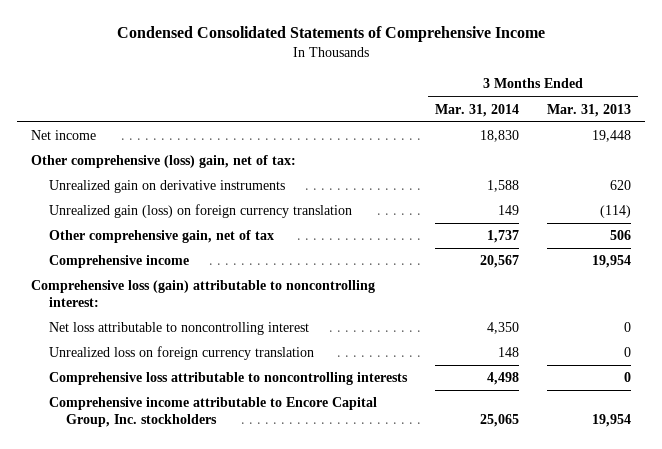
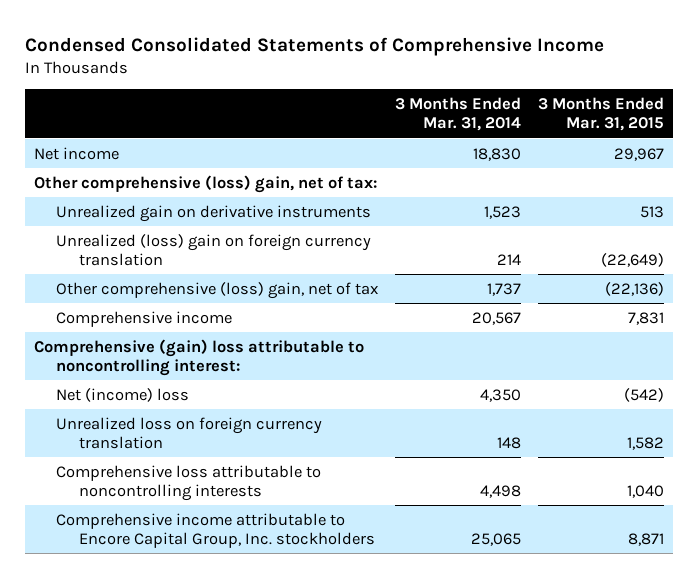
[546,103,631,117] Mar. 31, 2013 -> none
none -> [538,97,665,132] 3 Months Ended Mar. 31, 2015
[486,180,519,193] 1,588 -> [484,205,522,219] 1,523
[48,204,352,219] Unrealized gain (loss) on foreign currency translation -> [56,233,372,266] Unrealized (loss) gain on foreign currency translation
[497,205,519,216] 149 -> [497,253,522,265] 214
[48,230,274,244] Other comprehensive gain, net of tax -> [56,281,379,299] Other comprehensive (loss) gain, net of tax
[30,280,375,307] Comprehensive loss (gain) attributable to noncontrolling interest: -> [33,338,364,376] Comprehensive (gain) loss attributable to noncontrolling interest:
[48,322,309,336] Net loss attributable to noncontrolling interest -> [56,387,190,402] Net (income) loss

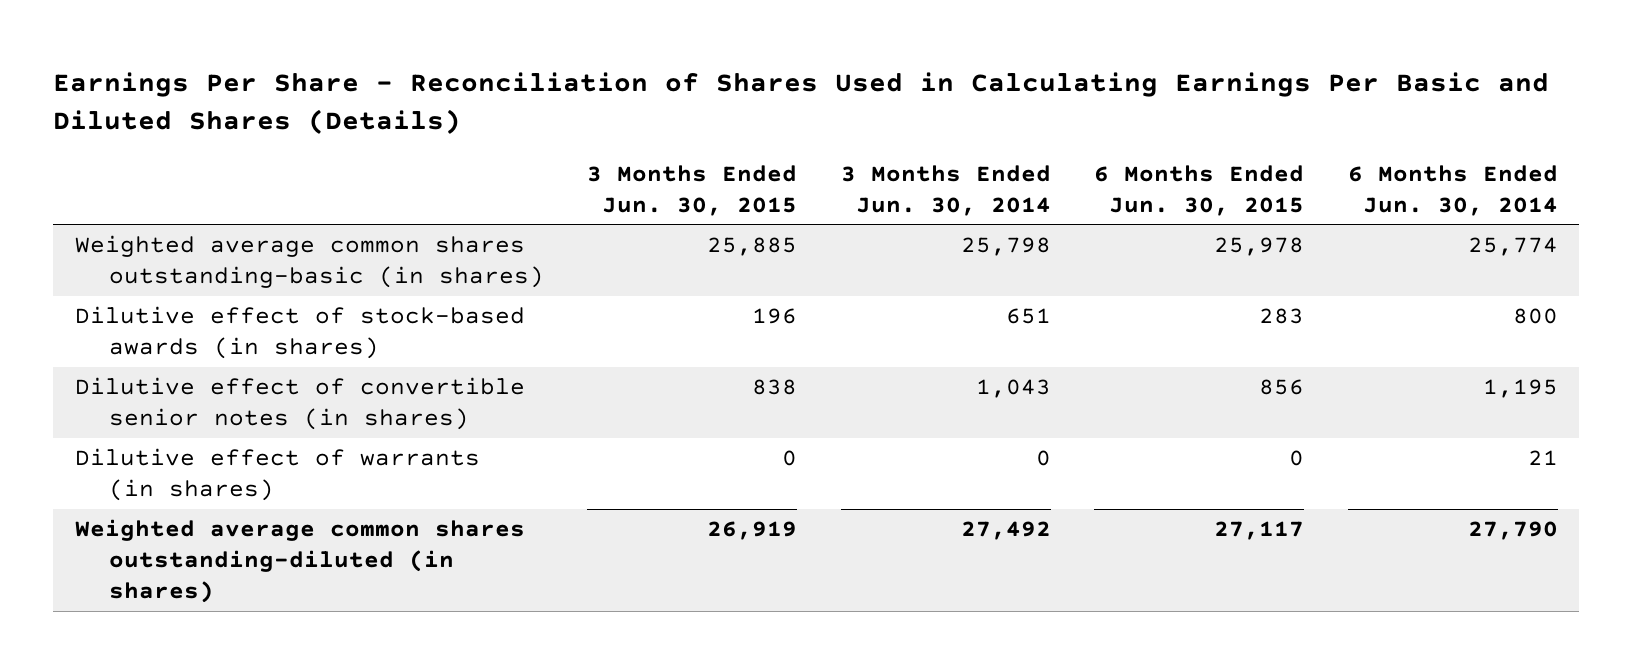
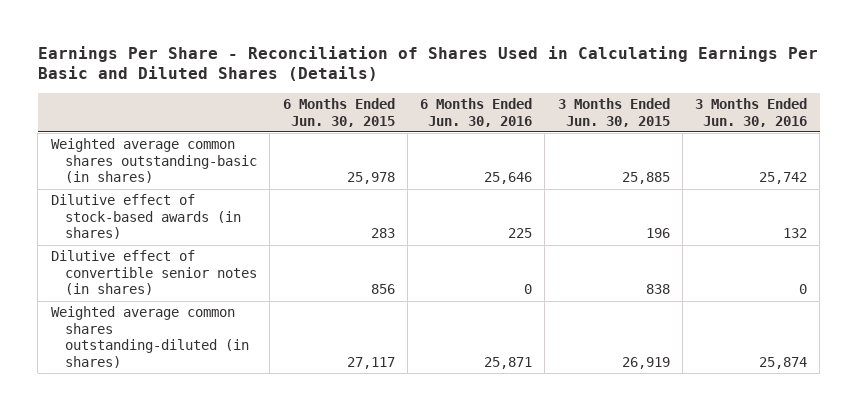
[840,164,1051,216] 3 Months Ended Jun. 30, 2014 -> none
[1347,164,1558,216] 6 Months Ended Jun. 30, 2014 -> none
none -> [420,97,533,127] 6 Months Ended Jun. 30, 2016
none -> [695,97,808,127] 3 Months Ended Jun. 30, 2016
[74,447,480,502] Dilutive effect of warrants (in shares) -> none

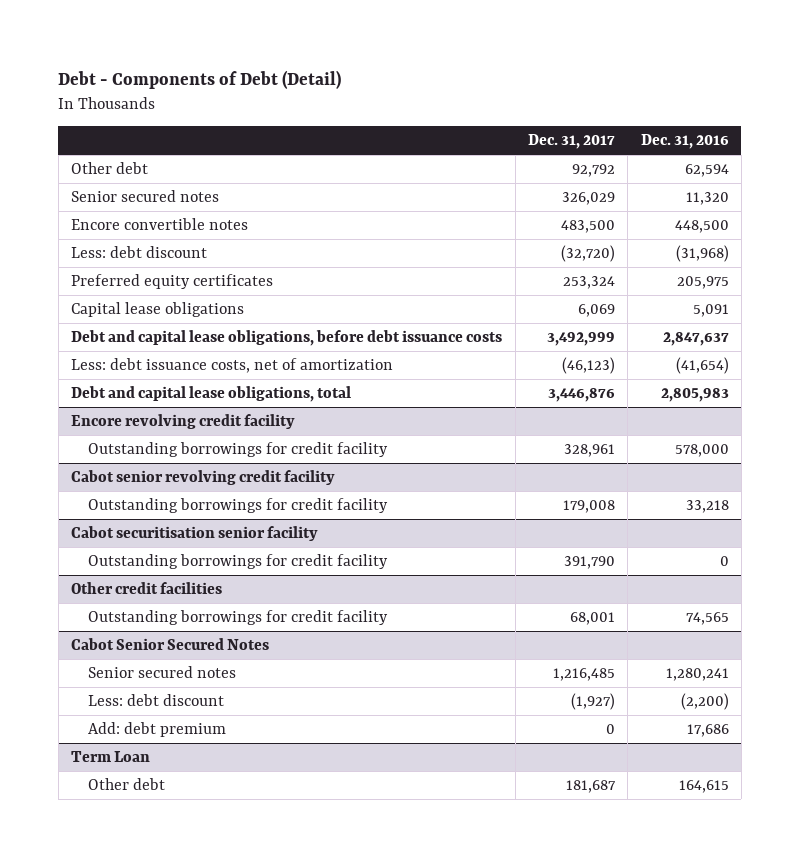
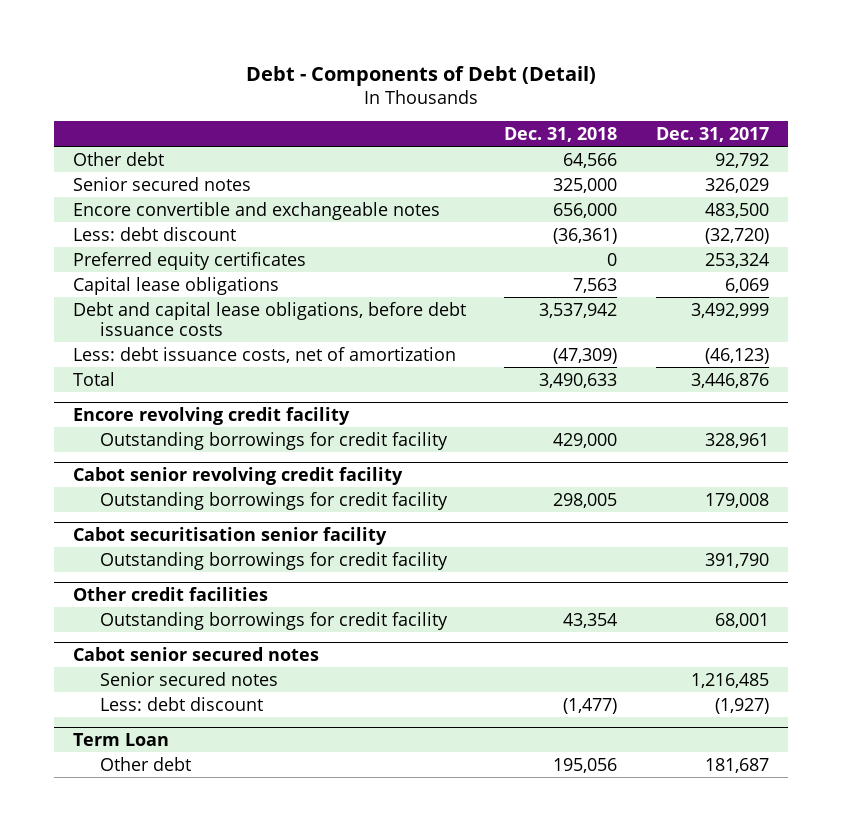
[640,134,729,150] Dec. 31, 2016 -> none
none -> [504,126,618,142] Dec. 31, 2018
[71,218,249,231] Encore convertible notes -> [72,201,440,220] Encore convertible and exchangeable notes
[71,386,352,403] Debt and capital lease obligations, total -> [72,371,115,386] Total
[71,638,270,651] Cabot Senior Secured Notes -> [72,646,319,661] Cabot senior secured notes
[88,722,227,738] Add: debt premium -> none

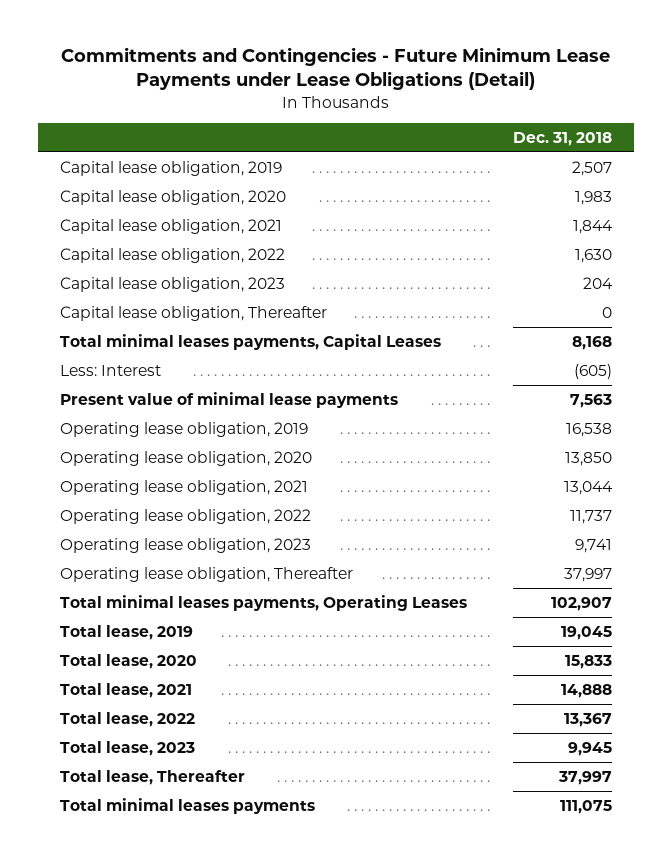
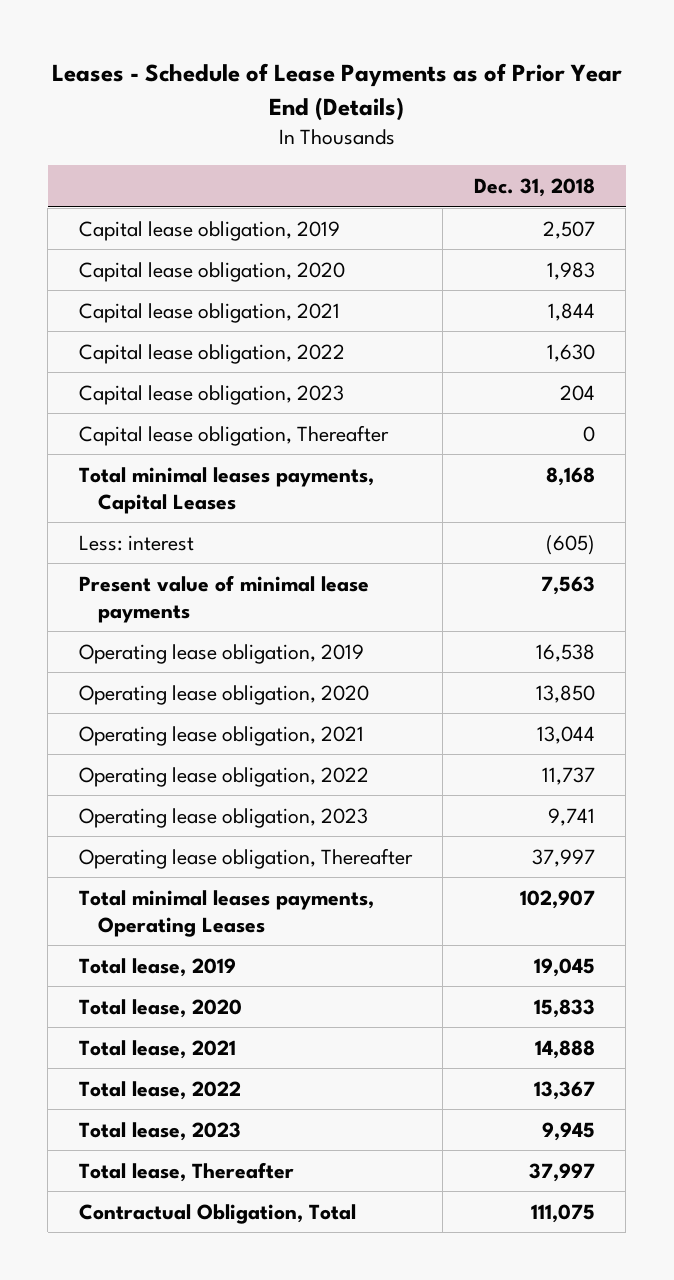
[61,47,611,91] Commitments and Contingencies - Future Minimum Lease Payments under Lease Obligations (Detail) -> [51,63,622,121] Leases - Schedule of Lease Payments as of Prior Year End (Details)
[60,364,162,376] Less: Interest -> [78,534,194,551] Less: interest
[60,797,316,814] Total minimal leases payments -> [78,1203,356,1224] Contractual Obligation, Total

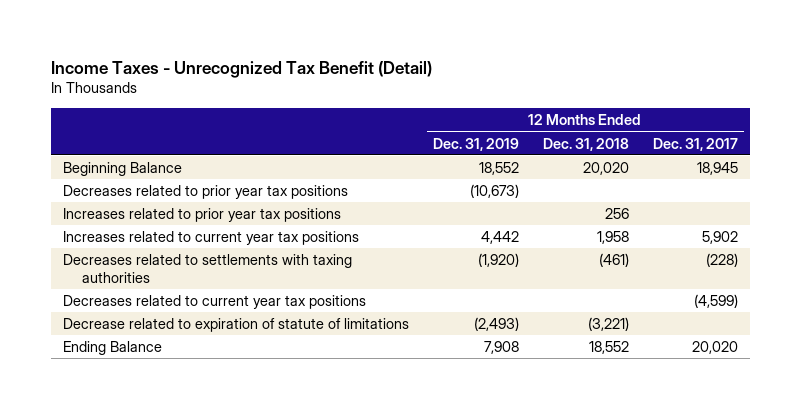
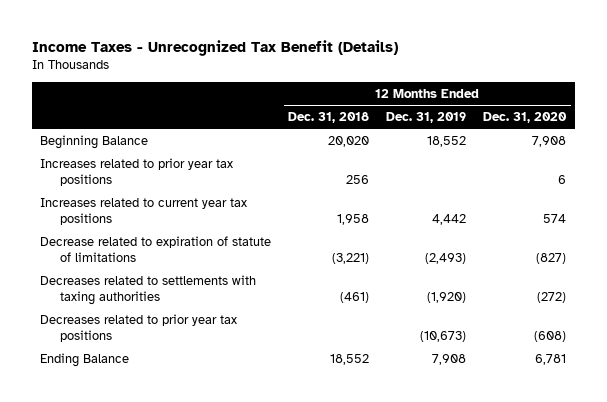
[50,60,432,78] Income Taxes - Unrecognized Tax Benefit (Detail) -> [31,39,398,56] Income Taxes - Unrecognized Tax Benefit (Details)
[653,137,739,151] Dec. 31, 2017 -> none
none -> [483,112,568,124] Dec. 31, 2020
[62,295,366,310] Decreases related to current year tax positions -> none
[62,254,352,284] Decreases related to settlements with taxing authorities -> [40,274,257,306] Decreases related to settlements with taxing authorities
[62,185,348,200] Decreases related to prior year tax positions -> [40,313,238,343] Decreases related to prior year tax positions

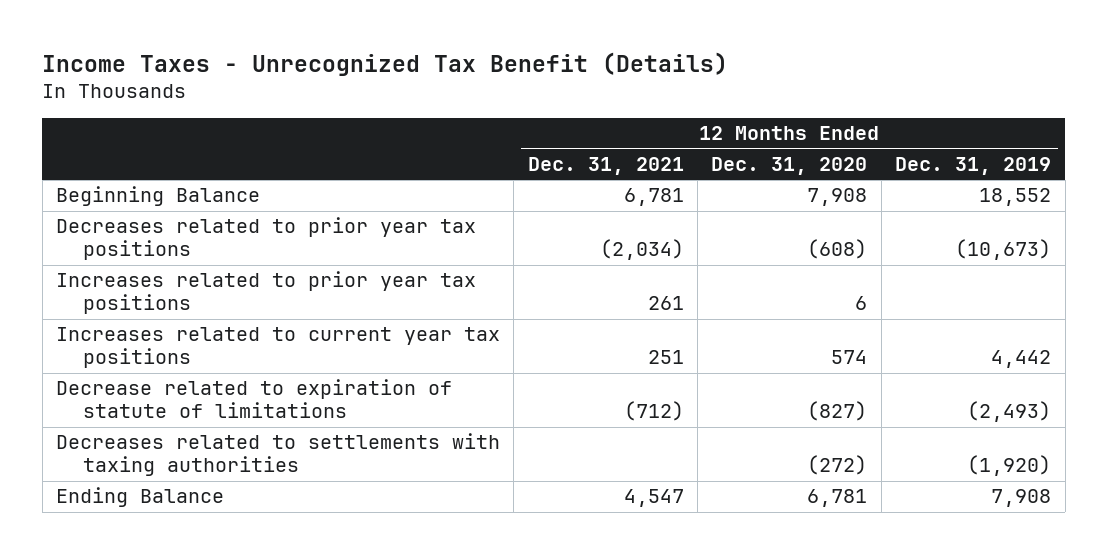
[288,112,370,124] Dec. 31, 2018 -> none
none -> [527,156,684,175] Dec. 31, 2021
[40,313,238,343] Decreases related to prior year tax positions -> [55,217,476,261] Decreases related to prior year tax positions

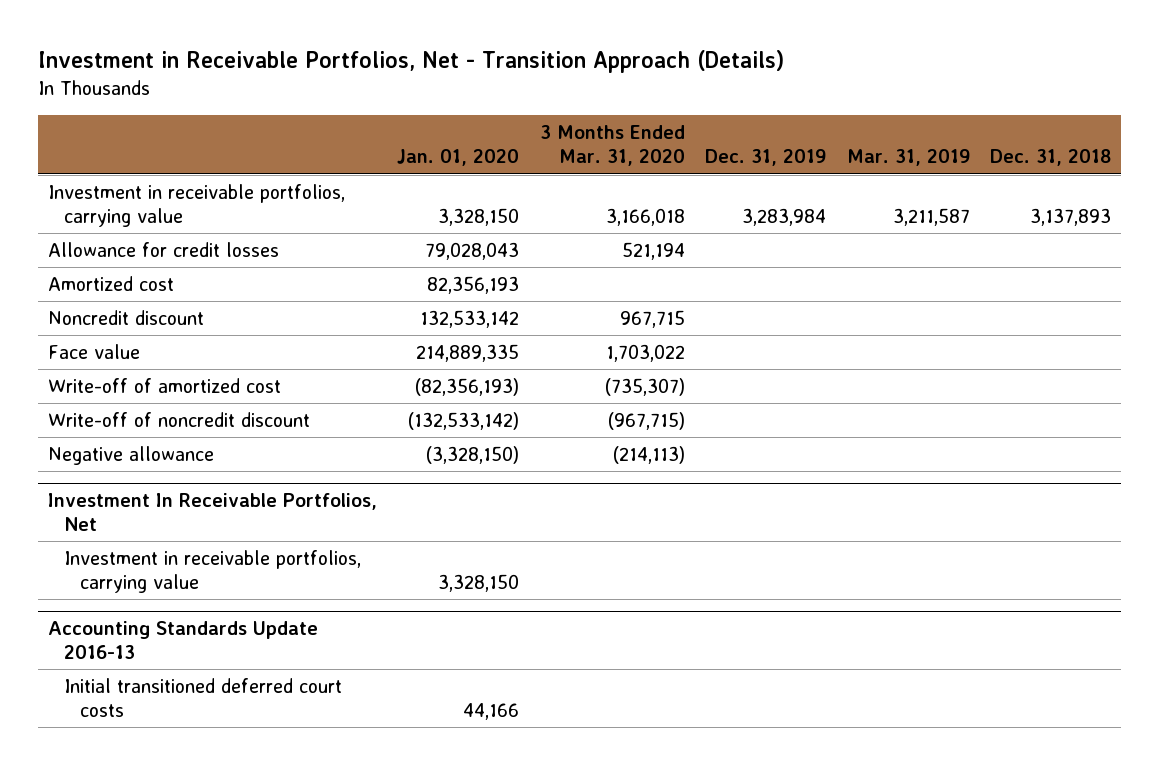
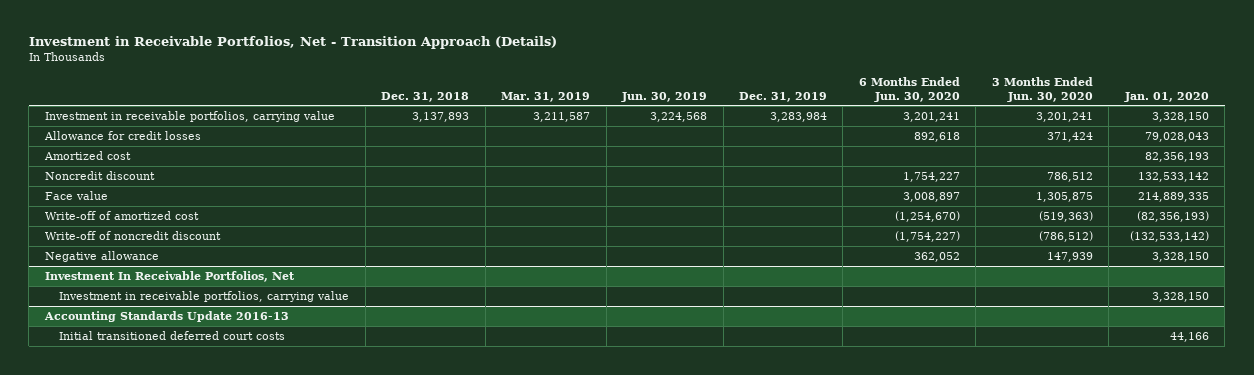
[539,125,685,167] 3 Months Ended Mar. 31, 2020 -> none
none -> [621,91,708,102] Jun. 30, 2019
none -> [858,76,960,102] 6 Months Ended Jun. 30, 2020
none -> [991,76,1093,102] 3 Months Ended Jun. 30, 2020
[426,445,520,464] (3,328,150) -> [1151,251,1209,262] 3,328,150

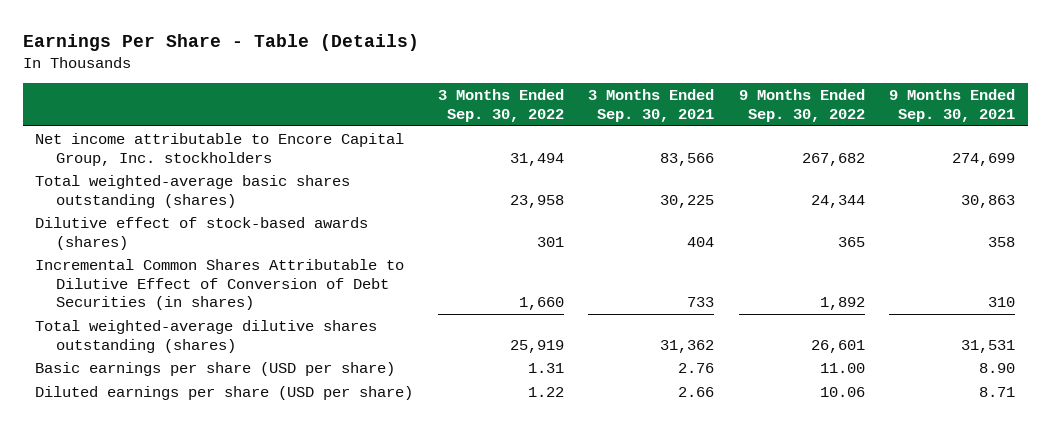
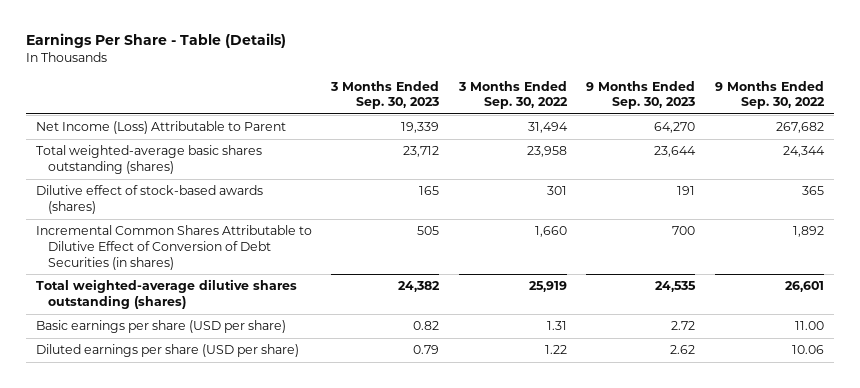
[588,89,715,122] 3 Months Ended Sep. 30, 2021 -> none
[889,89,1016,122] 9 Months Ended Sep. 30, 2021 -> none
none -> [330,80,440,110] 3 Months Ended Sep. 30, 2023
none -> [586,80,696,110] 9 Months Ended Sep. 30, 2023
[35,132,405,166] Net income attributable to Encore Capital Group, Inc. stockholders -> [35,121,286,135] Net Income (Loss) Attributable to Parent

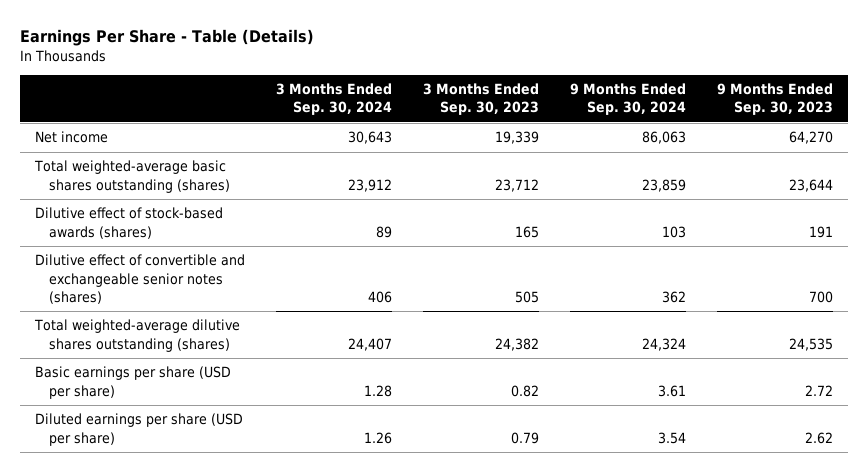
[457,80,568,110] 3 Months Ended Sep. 30, 2022 -> none
[714,80,825,110] 9 Months Ended Sep. 30, 2022 -> none
none -> [276,83,393,116] 3 Months Ended Sep. 30, 2024
none -> [570,83,687,116] 9 Months Ended Sep. 30, 2024
[35,121,286,135] Net Income (Loss) Attributable to Parent -> [35,131,109,144] Net income
[35,225,312,270] Incremental Common Shares Attributable to Dilutive Effect of Conversion of Debt Securities (in shares) -> [35,254,246,304] Dilutive effect of convertible and exchangeable senior notes (shares)

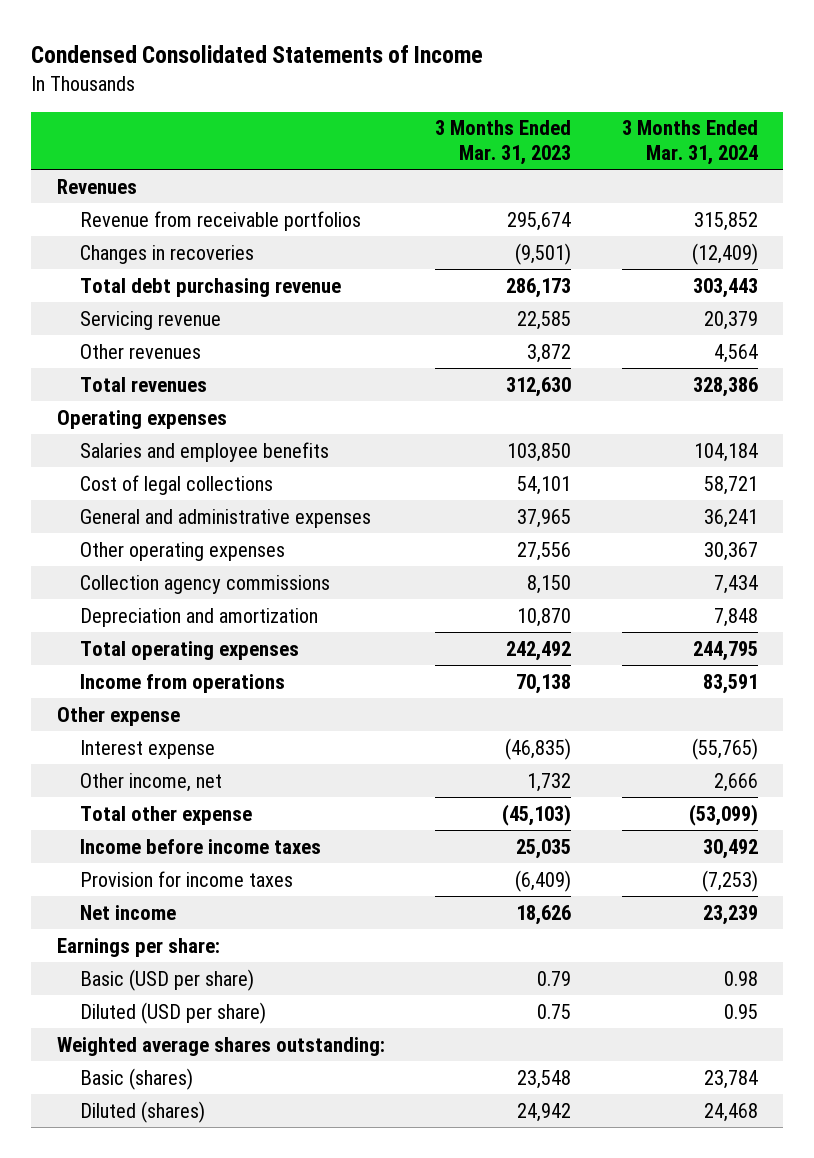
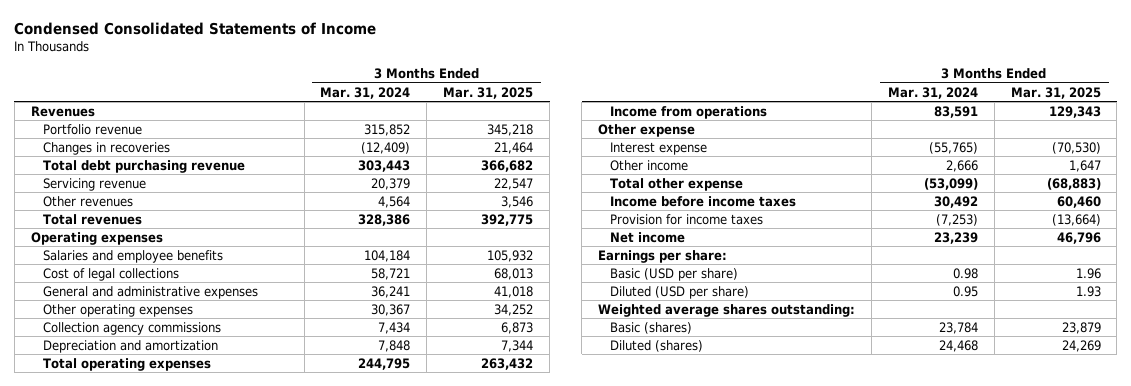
[435,120,572,165] 3 Months Ended Mar. 31, 2023 -> none
none -> [443,86,534,99] Mar. 31, 2025
[80,210,362,231] Revenue from receivable portfolios -> [42,123,142,135] Portfolio revenue
[80,772,223,792] Other income, net -> [609,159,688,171] Other income

